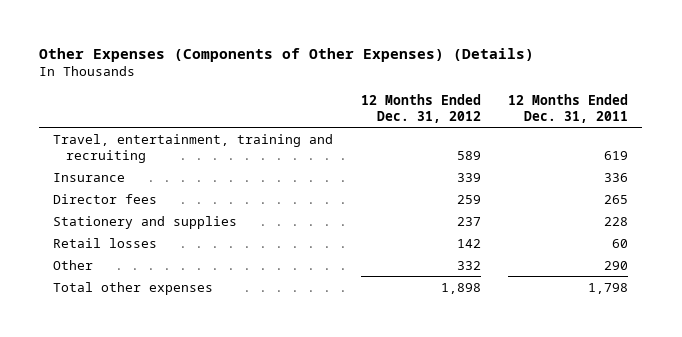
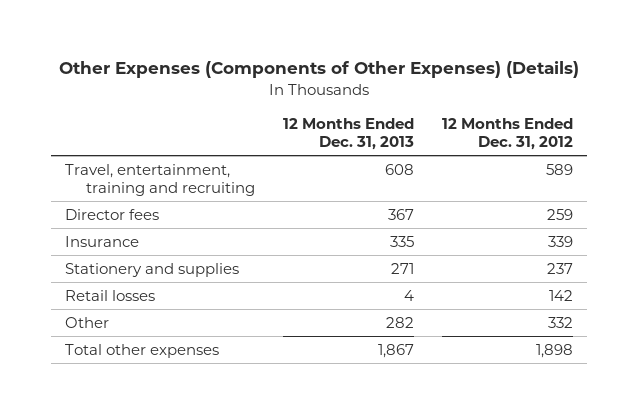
[508,93,629,123] 12 Months Ended Dec. 31, 2011 -> none
none -> [282,117,414,150] 12 Months Ended Dec. 31, 2013
[53,172,126,182] Insurance -> [65,235,140,247] Insurance

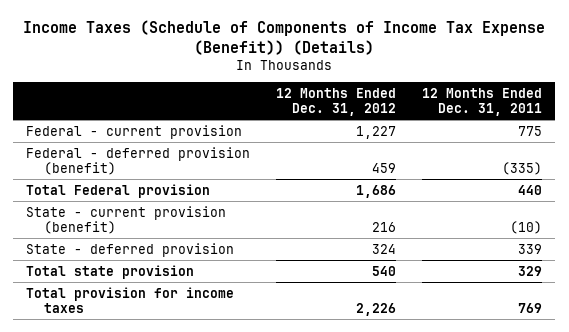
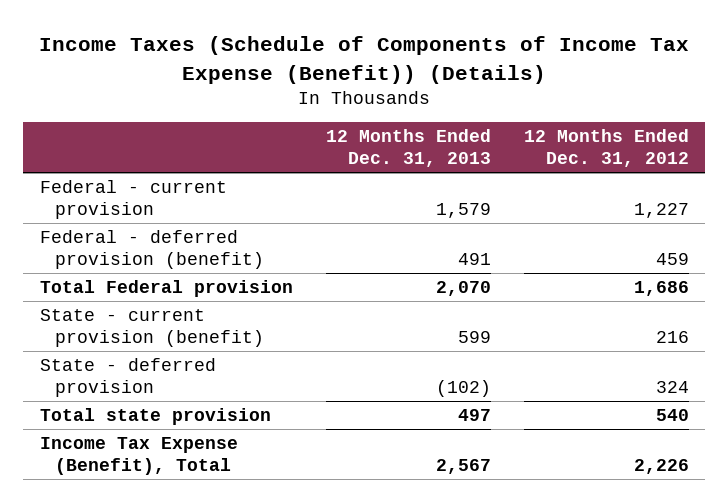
[422,88,543,116] 12 Months Ended Dec. 31, 2011 -> none
none -> [325,129,491,168] 12 Months Ended Dec. 31, 2013
[26,286,235,313] Total provision for income taxes -> [39,436,238,475] Income Tax Expense (Benefit), Total

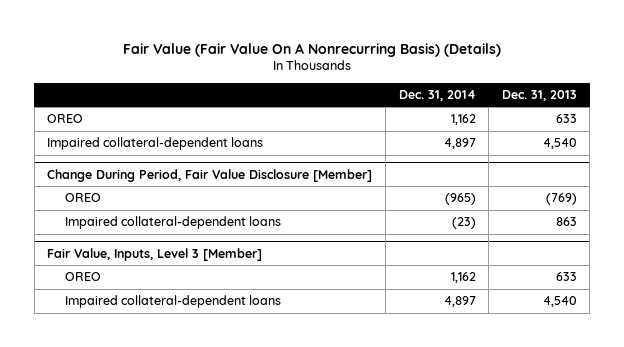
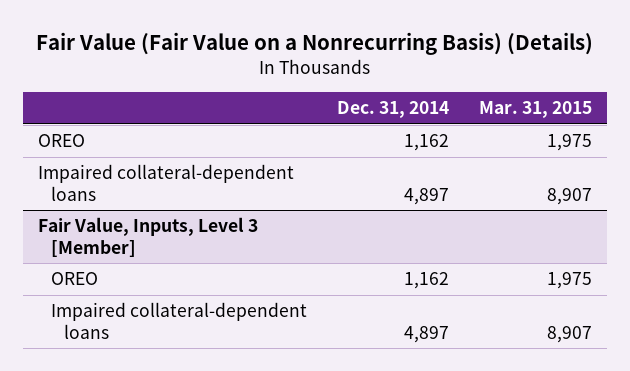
[123,42,502,57] Fair Value (Fair Value On A Nonrecurring Basis) (Details) -> [35,32,593,56] Fair Value (Fair Value on a Nonrecurring Basis) (Details)
[501,89,577,101] Dec. 31, 2013 -> none
none -> [479,101,593,119] Mar. 31, 2015
[47,168,373,182] Change During Period, Fair Value Disclosure [Member] -> none
[64,193,101,203] OREO -> none
[64,216,281,230] Impaired collateral-dependent loans -> none

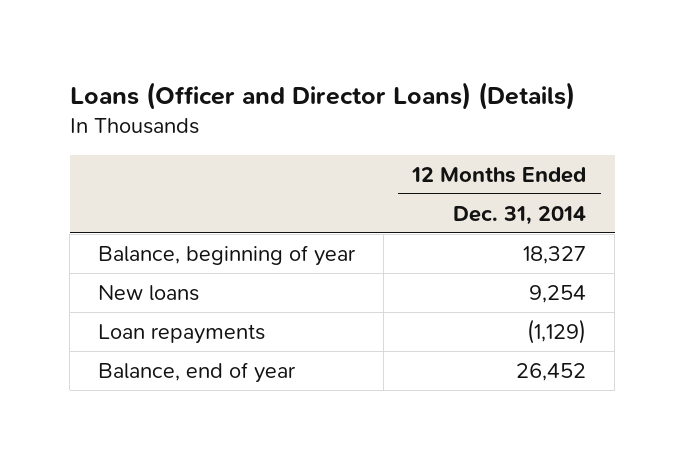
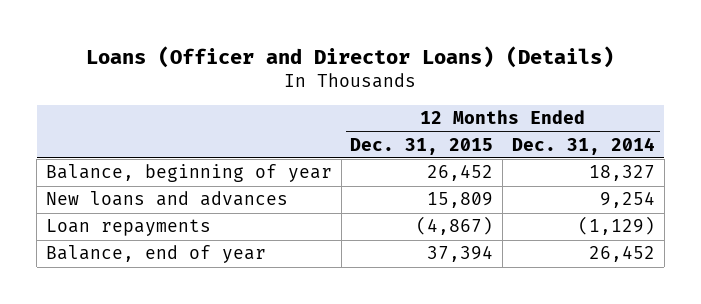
none -> [350,137,494,155] Dec. 31, 2015
[98,284,200,301] New loans -> [45,191,288,207] New loans and advances

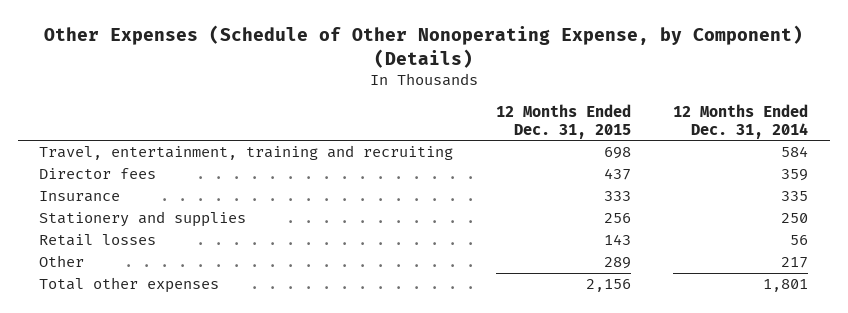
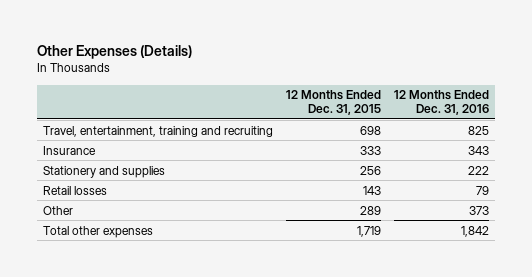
[43,25,803,68] Other Expenses (Schedule of Other Nonoperating Expense, by Component) (Details) -> [36,44,192,59] Other Expenses (Details)
[673,103,809,139] 12 Months Ended Dec. 31, 2014 -> none
none -> [393,90,489,116] 12 Months Ended Dec. 31, 2016
[39,168,157,180] Director fees -> none
[585,279,631,293] 2,156 -> [356,225,381,237] 1,719

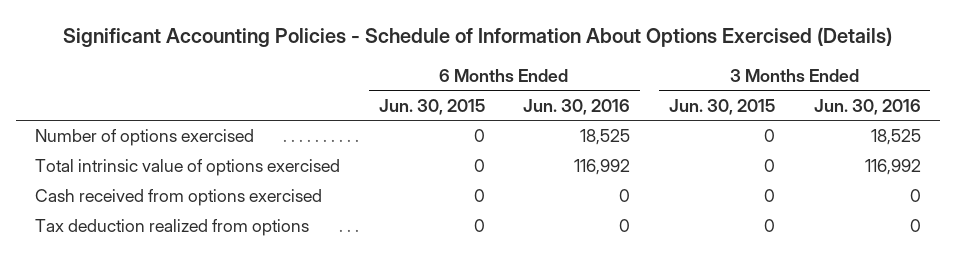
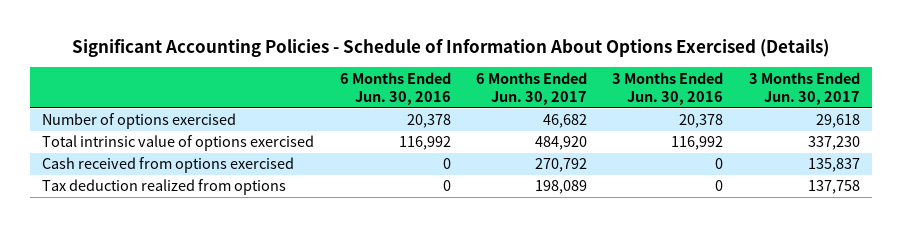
[378,98,485,115] Jun. 30, 2015 -> none
[668,98,775,115] Jun. 30, 2015 -> none
none -> [475,71,587,105] 6 Months Ended Jun. 30, 2017
none -> [748,71,860,105] 3 Months Ended Jun. 30, 2017
[580,129,631,146] 18,525 -> [406,114,451,129] 20,378
[870,129,921,146] 18,525 -> [679,114,724,129] 20,378

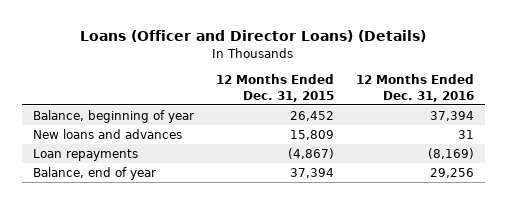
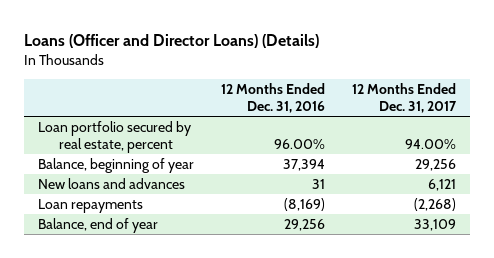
[215,73,334,102] 12 Months Ended Dec. 31, 2015 -> none
none -> [352,82,458,113] 12 Months Ended Dec. 31, 2017
none -> [37,121,191,154] Loan portfolio secured by real estate, percent

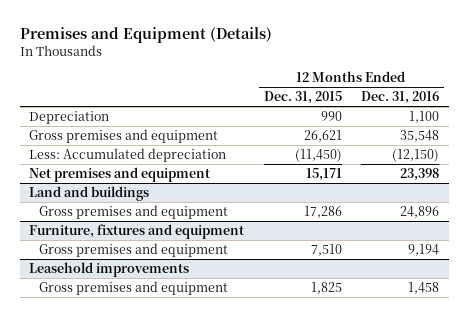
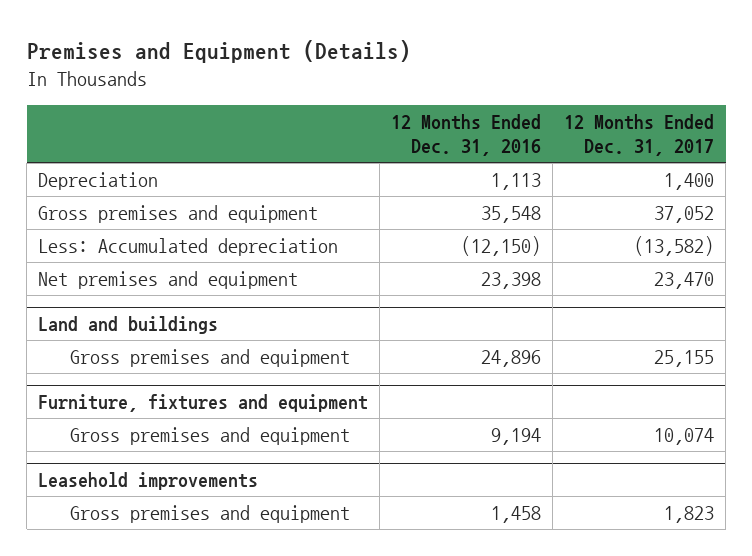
[263,91,342,105] Dec. 31, 2015 -> none
none -> [564,114,715,157] 12 Months Ended Dec. 31, 2017
[409,111,440,124] 1,100 -> [491,172,542,190] 1,113

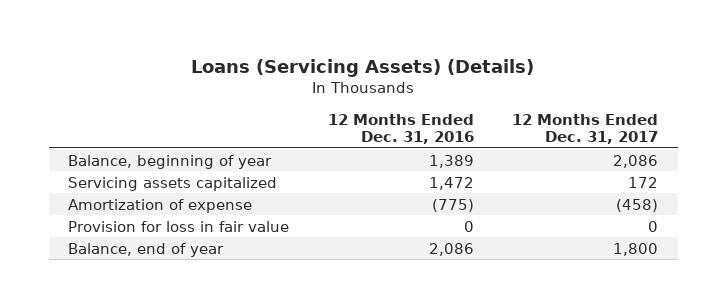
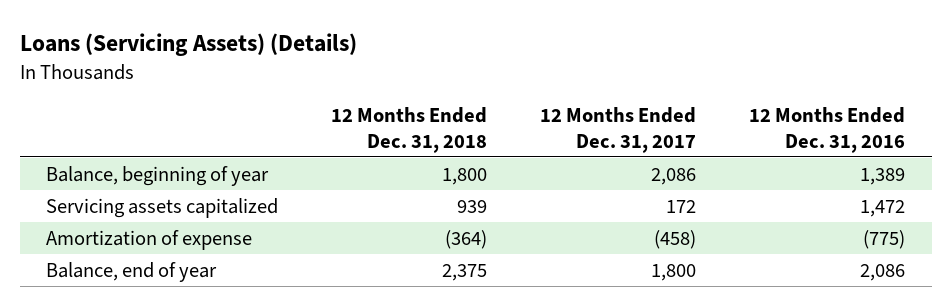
none -> [331,106,488,153] 12 Months Ended Dec. 31, 2018
[68,220,290,232] Provision for loss in fair value -> none

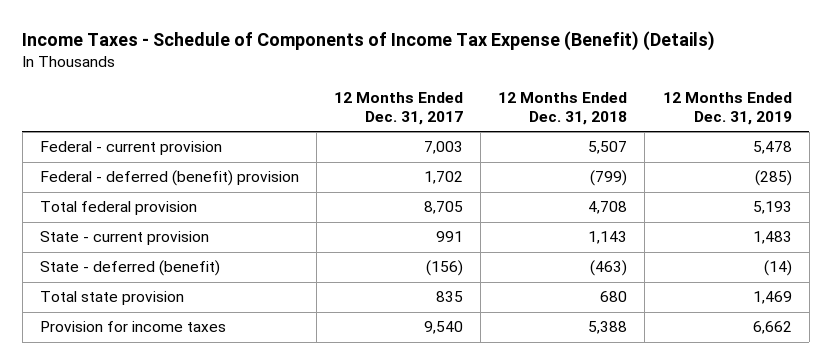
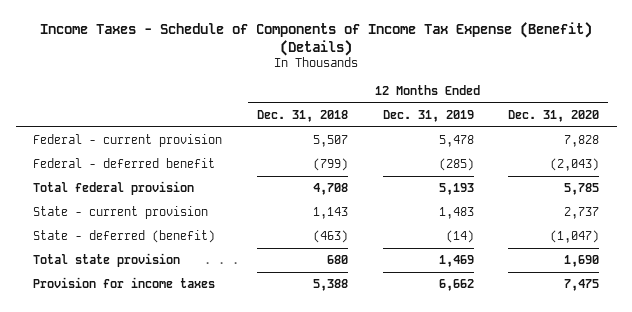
[334,92,464,125] 12 Months Ended Dec. 31, 2017 -> none
none -> [508,109,600,122] Dec. 31, 2020
[39,170,299,187] Federal - deferred (benefit) provision -> [32,158,215,169] Federal - deferred benefit

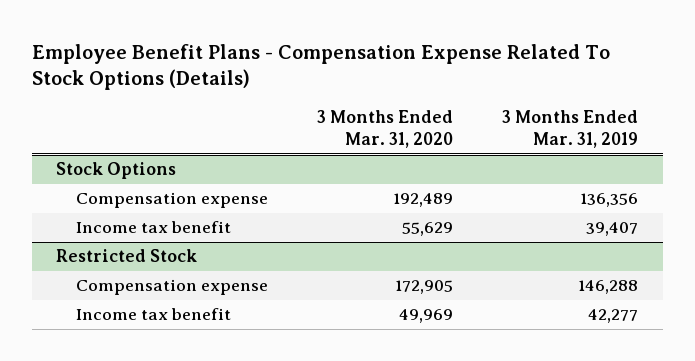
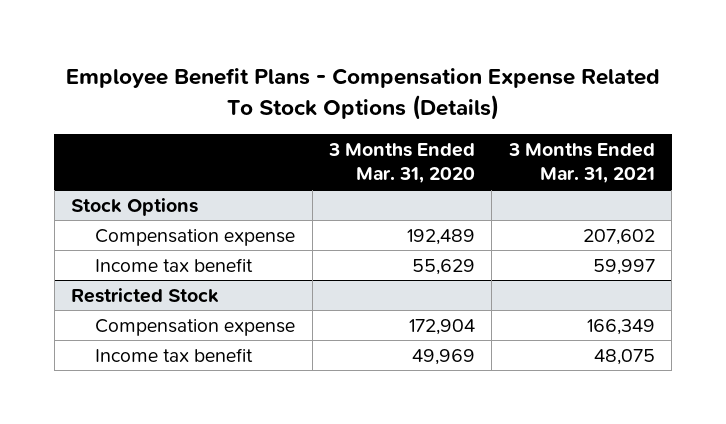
[502,110,639,149] 3 Months Ended Mar. 31, 2019 -> none
none -> [507,142,655,184] 3 Months Ended Mar. 31, 2021
[395,280,454,295] 172,905 -> [408,318,475,335] 172,904

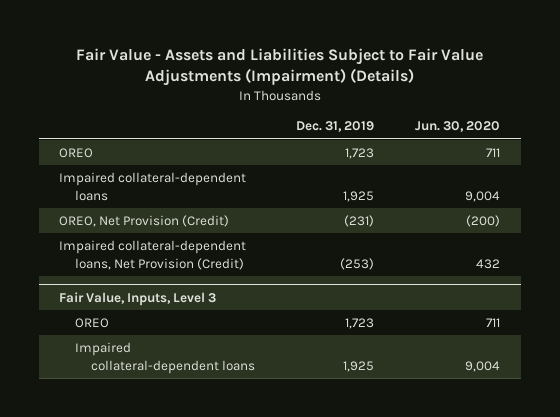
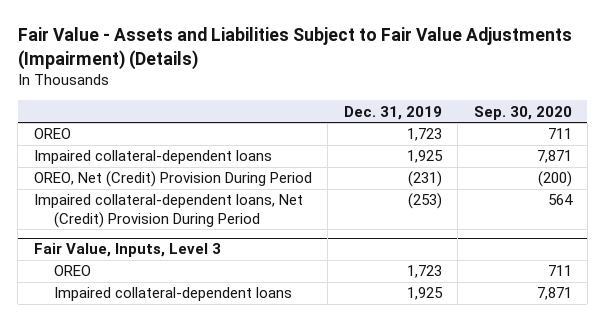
[415,121,501,133] Jun. 30, 2020 -> none
none -> [473,105,572,120] Sep. 30, 2020
[59,214,230,227] OREO, Net Provision (Credit) -> [33,171,312,188] OREO, Net (Credit) Provision During Period
[59,239,247,270] Impaired collateral-dependent loans, Net Provision (Credit) -> [33,194,303,228] Impaired collateral-dependent loans, Net (Credit) Provision During Period

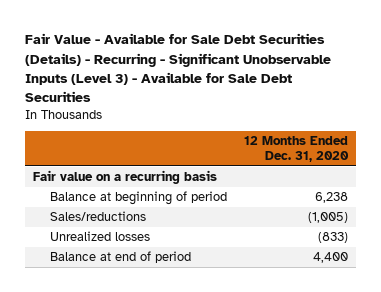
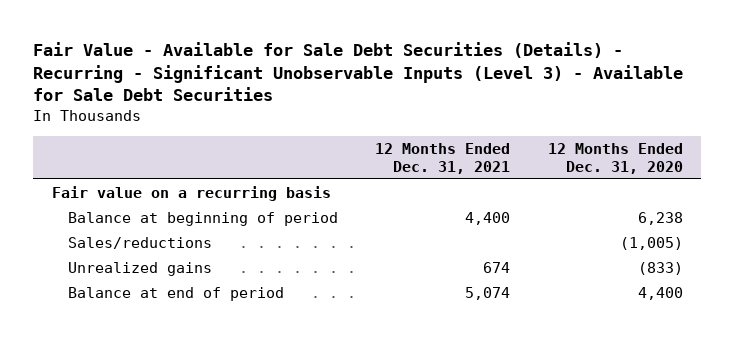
none -> [375,142,511,174] 12 Months Ended Dec. 31, 2021
[50,231,151,242] Unrealized losses -> [67,261,212,276] Unrealized gains

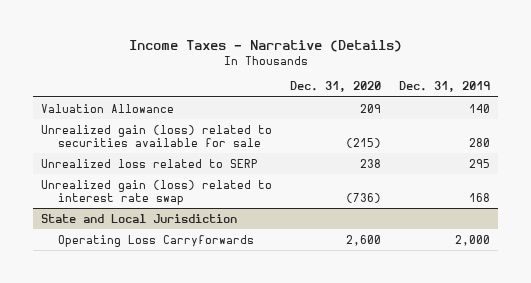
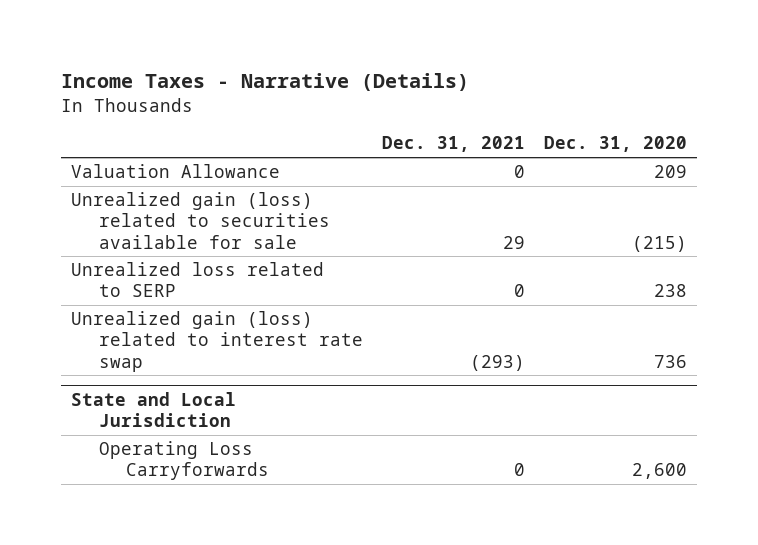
[398,81,490,93] Dec. 31, 2019 -> none
none -> [381,136,525,153] Dec. 31, 2021
[346,192,382,203] (736) -> [654,354,688,368] 736

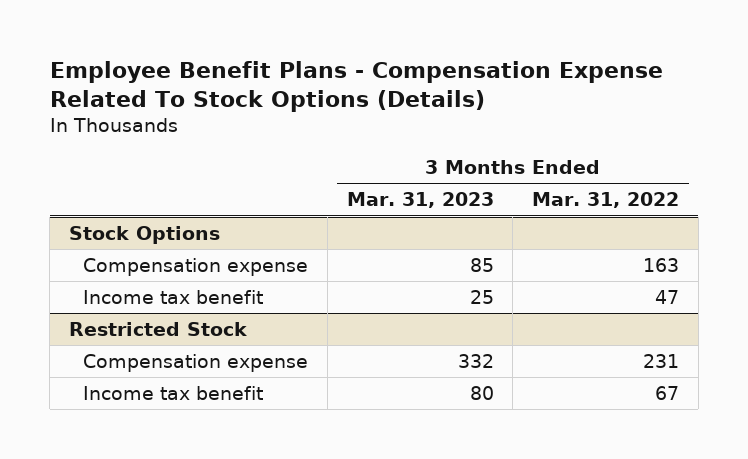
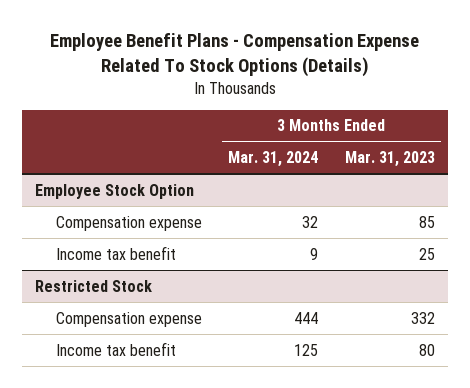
[532,192,680,209] Mar. 31, 2022 -> none
none -> [228,151,319,168] Mar. 31, 2024
[68,225,220,244] Stock Options -> [34,183,194,199] Employee Stock Option

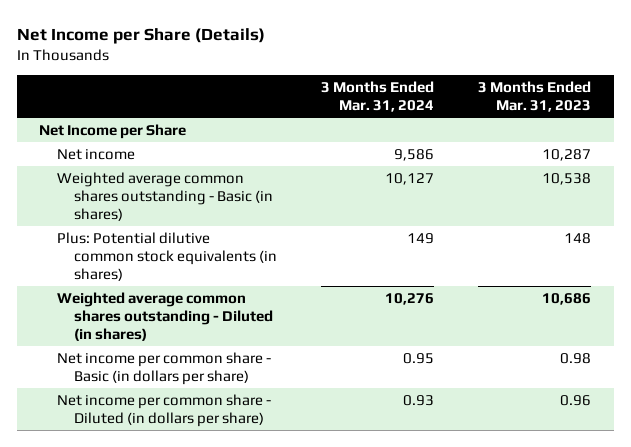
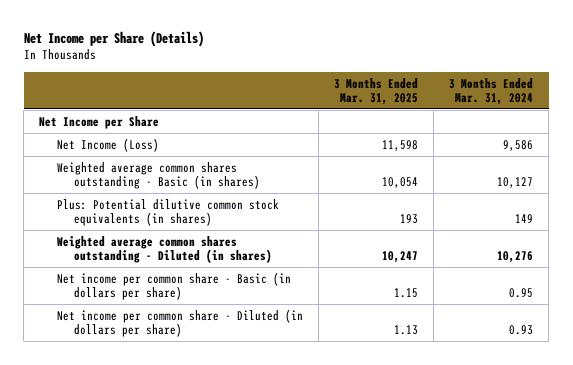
[478,80,592,112] 3 Months Ended Mar. 31, 2023 -> none
none -> [333,77,418,105] 3 Months Ended Mar. 31, 2025
[56,148,135,160] Net income -> [56,137,159,152] Net Income (Loss)

